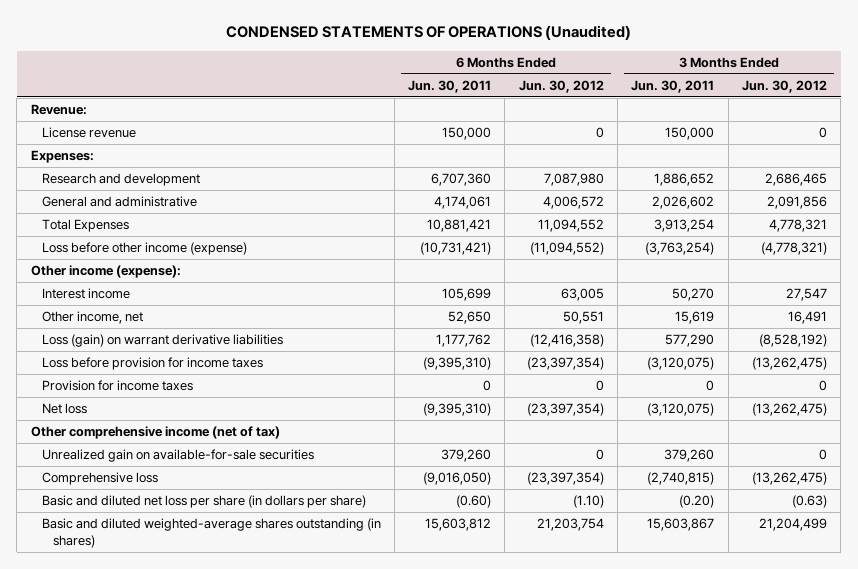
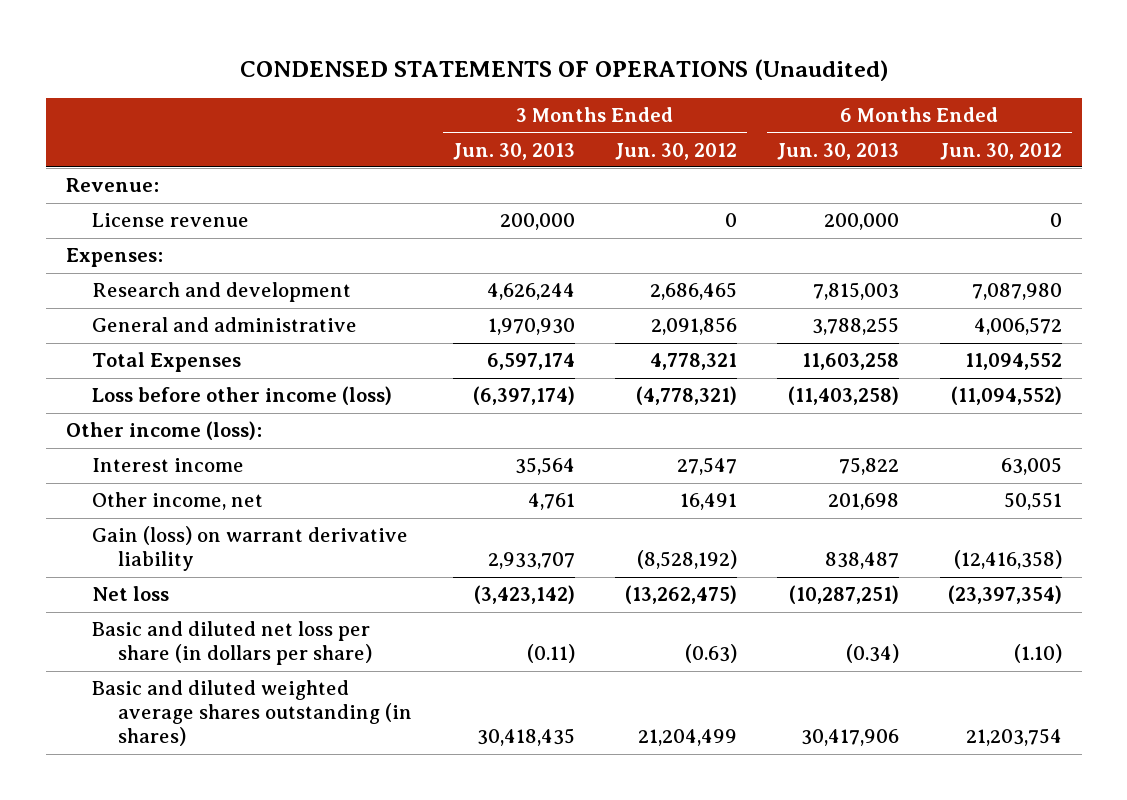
[408,79,492,93] Jun. 30, 2011 -> none
[631,79,715,93] Jun. 30, 2011 -> none
none -> [452,142,575,160] Jun. 30, 2013
none -> [777,142,900,160] Jun. 30, 2013
[41,242,247,256] Loss before other income (expense) -> [92,386,393,406] Loss before other income (loss)
[30,265,181,279] Other income (expense): -> [65,421,262,441] Other income (loss):
[41,357,263,371] Loss before provision for income taxes -> none
[41,380,193,392] Provision for income taxes -> none
[41,334,283,348] Loss (gain) on warrant derivative liabilities -> [92,526,409,572] Gain (loss) on warrant derivative liability
[30,426,280,440] Other comprehensive income (net of tax) -> none
[41,449,314,463] Unrealized gain on available-for-sale securities -> none
[41,472,158,486] Comprehensive loss -> none
[41,518,381,548] Basic and diluted weighted-average shares outstanding (in shares) -> [92,680,413,747] Basic and diluted weighted average shares outstanding (in shares)

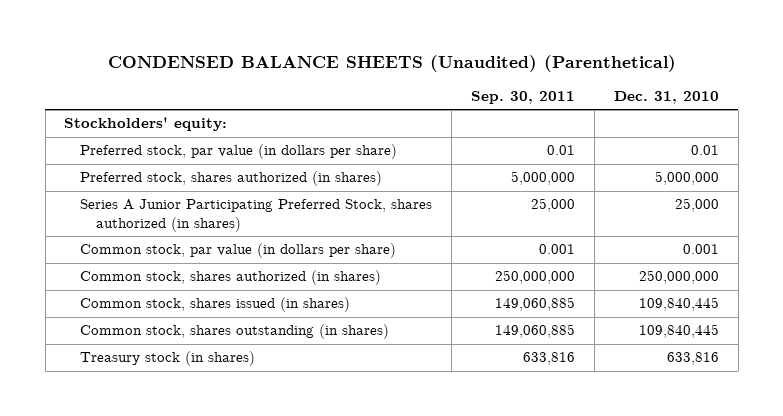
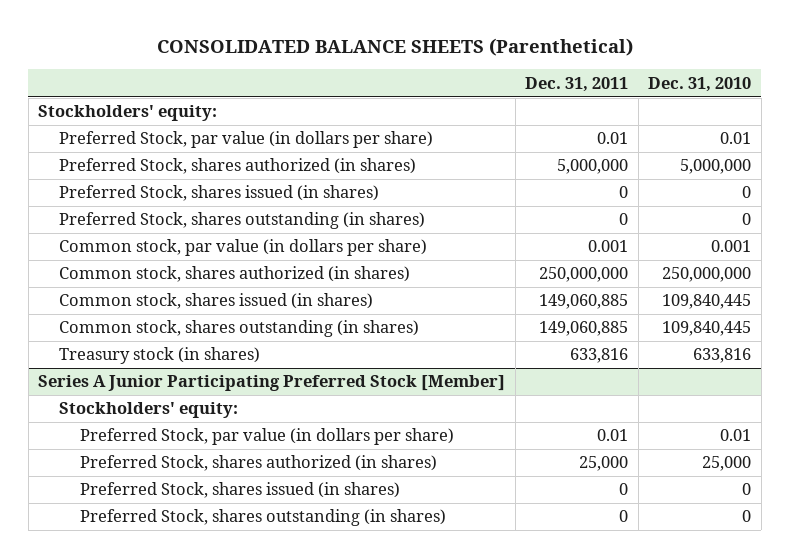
[107,54,676,72] CONDENSED BALANCE SHEETS (Unaudited) (Parenthetical) -> [156,38,633,57] CONSOLIDATED BALANCE SHEETS (Parenthetical)
[470,91,575,105] Sep. 30, 2011 -> none
none -> [525,76,629,92] Dec. 31, 2011
[80,199,433,232] Series A Junior Participating Preferred Stock, shares authorized (in shares) -> none
[80,144,398,160] Preferred stock, par value (in dollars per share) -> [59,131,434,149] Preferred Stock, par value (in dollars per share)
[80,171,383,187] Preferred stock, shares authorized (in shares) -> [59,158,417,175] Preferred Stock, shares authorized (in shares)
none -> [59,185,380,202] Preferred Stock, shares issued (in shares)
none -> [59,212,426,230] Preferred Stock, shares outstanding (in shares)
none -> [38,375,506,392] Series A Junior Participating Preferred Stock [Member]
none -> [59,402,239,419] Stockholders' equity:
none -> [80,428,455,446] Preferred Stock, par value (in dollars per share)
none -> [80,455,438,472] Preferred Stock, shares authorized (in shares)
none -> [80,482,401,499] Preferred Stock, shares issued (in shares)
none -> [80,509,447,527] Preferred Stock, shares outstanding (in shares)

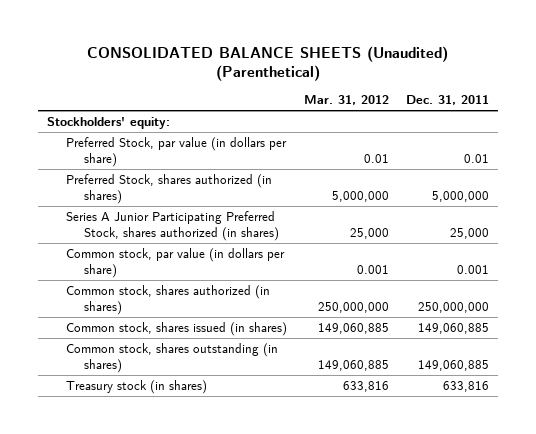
[156,38,633,57] CONSOLIDATED BALANCE SHEETS (Parenthetical) -> [87,45,449,82] CONSOLIDATED BALANCE SHEETS (Unaudited) (Parenthetical)
[648,76,752,92] Dec. 31, 2010 -> none
none -> [303,95,389,106] Mar. 31, 2012
[59,185,380,202] Preferred Stock, shares issued (in shares) -> none
[59,212,426,230] Preferred Stock, shares outstanding (in shares) -> none
none -> [65,210,280,241] Series A Junior Participating Preferred Stock, shares authorized (in shares)
[38,375,506,392] Series A Junior Participating Preferred Stock [Member] -> none
[59,402,239,419] Stockholders' equity: -> none
[80,428,455,446] Preferred Stock, par value (in dollars per share) -> none
[80,455,438,472] Preferred Stock, shares authorized (in shares) -> none
[80,482,401,499] Preferred Stock, shares issued (in shares) -> none
[80,509,447,527] Preferred Stock, shares outstanding (in shares) -> none

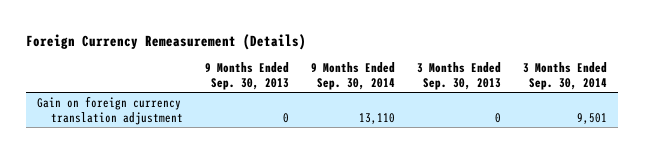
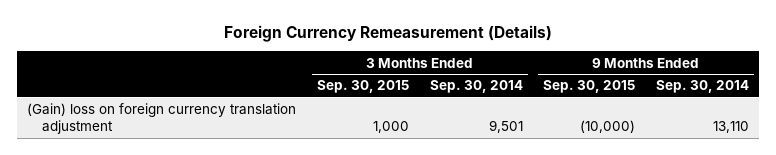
[204,62,289,91] 9 Months Ended Sep. 30, 2013 -> none
[417,62,502,91] 3 Months Ended Sep. 30, 2013 -> none
none -> [316,80,409,94] Sep. 30, 2015
none -> [543,80,636,94] Sep. 30, 2015
[37,95,183,125] Gain on foreign currency translation adjustment -> [27,103,297,135] (Gain) loss on foreign currency translation adjustment

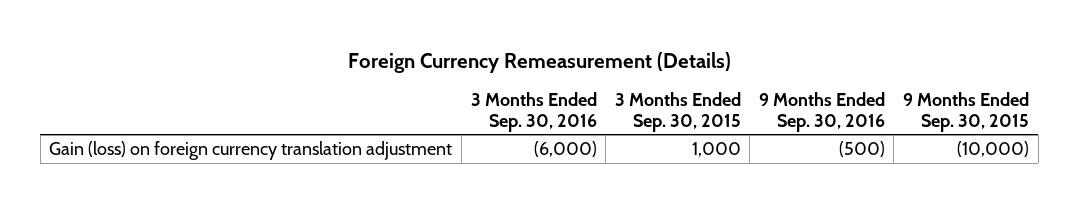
[429,80,523,94] Sep. 30, 2014 -> none
[655,80,749,94] Sep. 30, 2014 -> none
none -> [470,91,597,132] 3 Months Ended Sep. 30, 2016
none -> [758,91,885,132] 9 Months Ended Sep. 30, 2016
[27,103,297,135] (Gain) loss on foreign currency translation adjustment -> [49,141,453,161] Gain (loss) on foreign currency translation adjustment

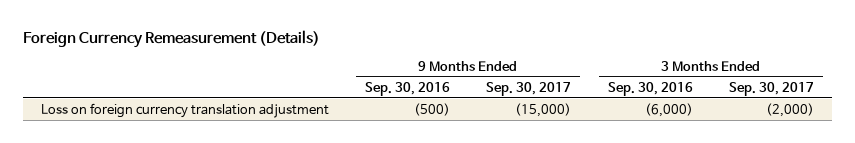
[614,91,741,132] 3 Months Ended Sep. 30, 2015 -> none
[903,91,1030,132] 9 Months Ended Sep. 30, 2015 -> none
none -> [486,81,572,96] Sep. 30, 2017
none -> [728,81,814,96] Sep. 30, 2017
[49,141,453,161] Gain (loss) on foreign currency translation adjustment -> [41,103,330,119] Loss on foreign currency translation adjustment

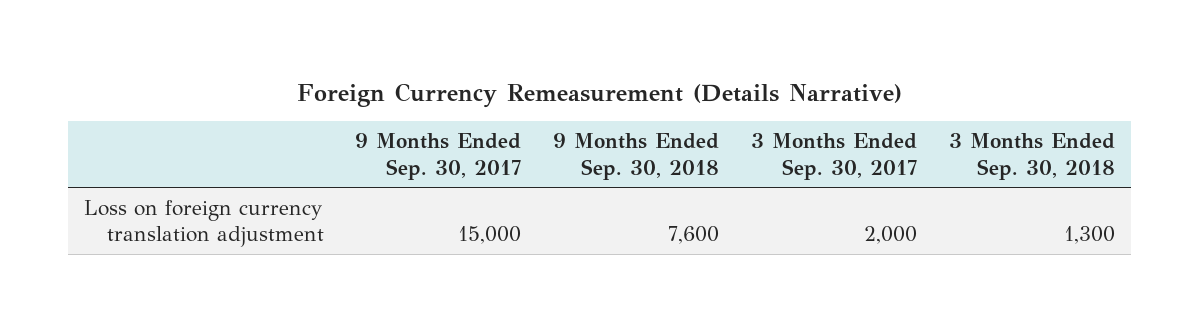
[23,30,321,49] Foreign Currency Remeasurement (Details) -> [296,82,902,108] Foreign Currency Remeasurement (Details Narrative)
[365,81,451,96] Sep. 30, 2016 -> none
[607,81,693,96] Sep. 30, 2016 -> none
none -> [553,133,720,180] 9 Months Ended Sep. 30, 2018
none -> [949,133,1116,180] 3 Months Ended Sep. 30, 2018
[515,103,572,118] (15,000) -> [458,226,522,245] 15,000
[765,103,814,118] (2,000) -> [864,226,918,245] 2,000

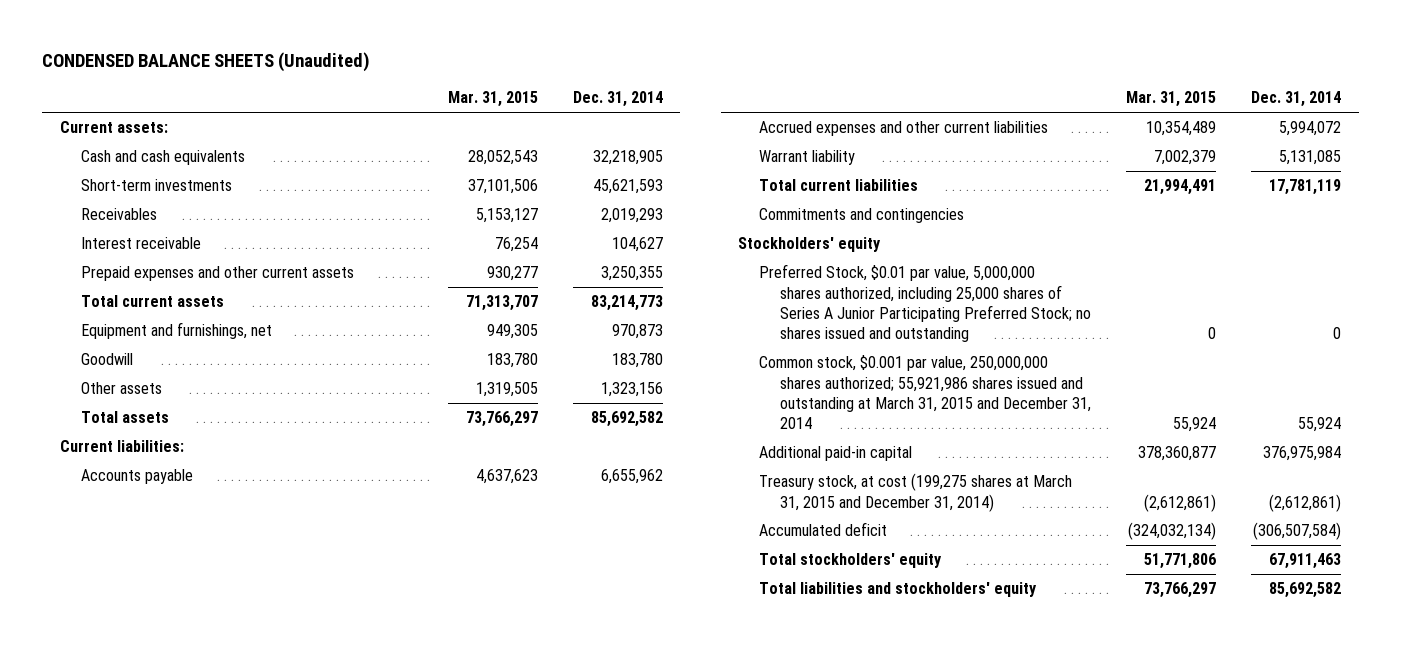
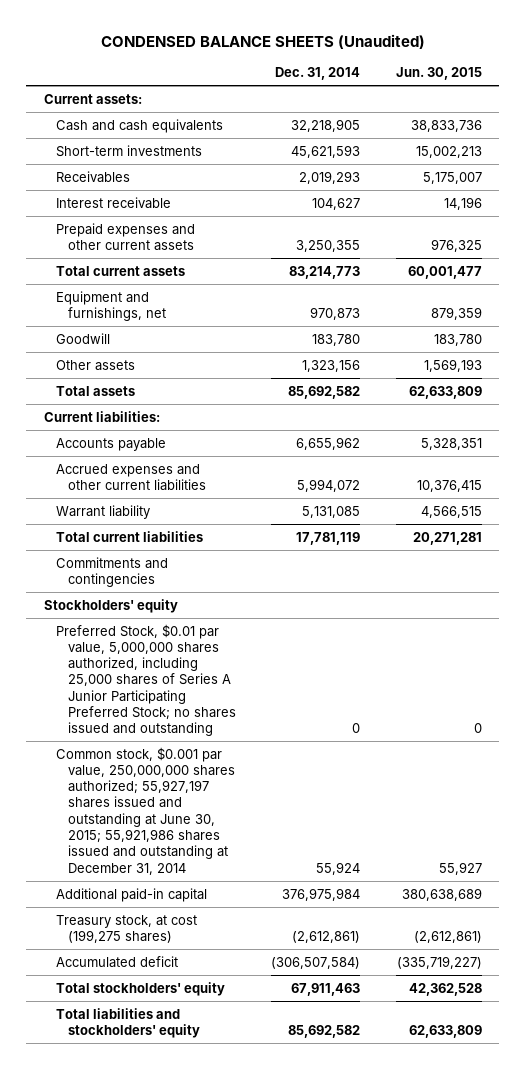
[447,91,538,108] Mar. 31, 2015 -> none
none -> [395,67,482,81] Jun. 30, 2015
[759,355,1092,430] Common stock, $0.001 par value, 250,000,000 shares authorized; 55,921,986 shares issued and outstanding at March 31, 2015 and December 31, 2014 -> [55,746,235,875] Common stock, $0.001 par value, 250,000,000 shares authorized; 55,927,197 shares issued and outstanding at June 30, 2015; 55,921,986 shares issued and outstanding at December 31, 2014
[759,473,1073,512] Treasury stock, at cost (199,275 shares at March 31, 2015 and December 31, 2014) -> [55,914,197,943] Treasury stock, at cost (199,275 shares)

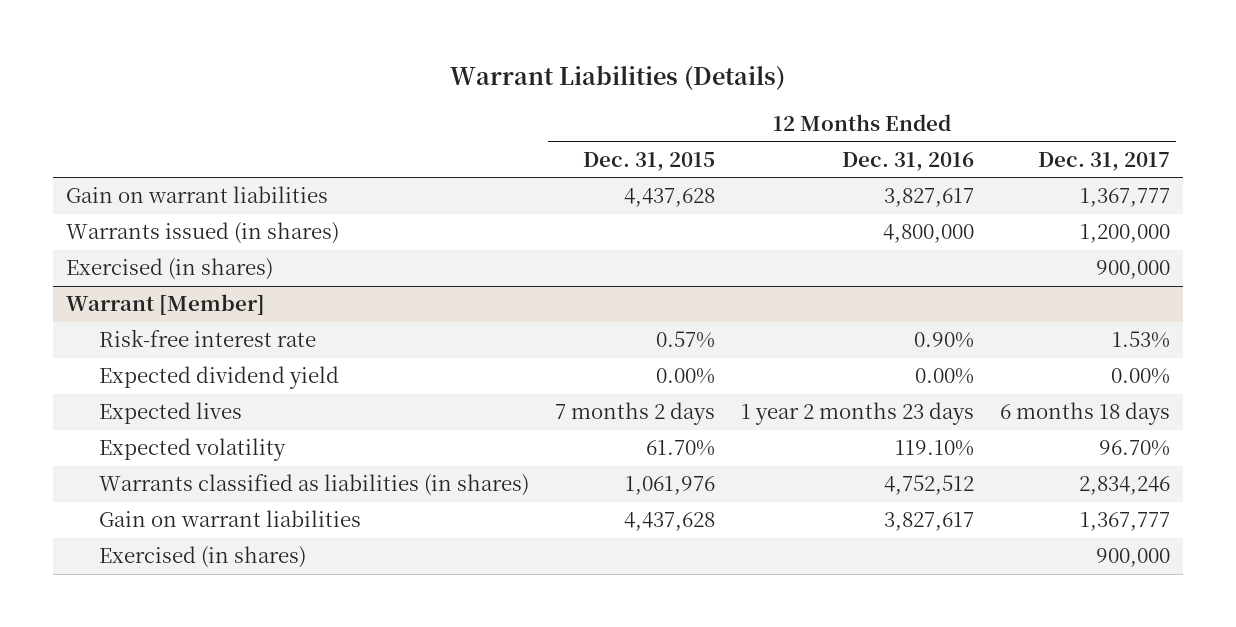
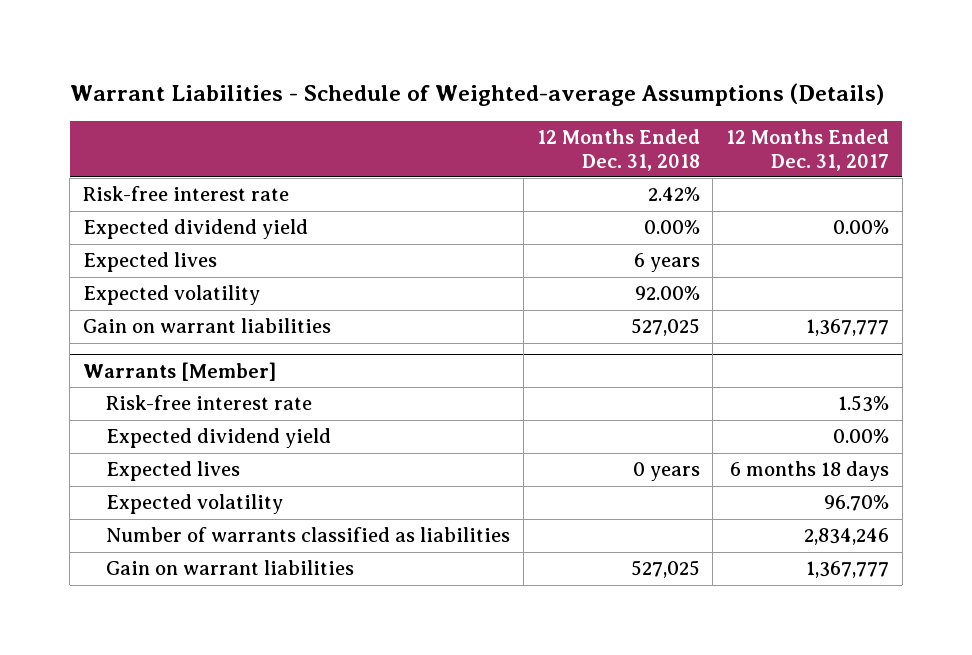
[450,65,786,91] Warrant Liabilities (Details) -> [69,82,884,106] Warrant Liabilities - Schedule of Weighted-average Assumptions (Details)
[582,151,715,171] Dec. 31, 2015 -> none
[841,151,974,171] Dec. 31, 2016 -> none
none -> [536,128,700,171] 12 Months Ended Dec. 31, 2018
none -> [82,186,289,202] Risk-free interest rate
none -> [82,219,308,240] Expected dividend yield
none -> [82,252,217,273] Expected lives
none -> [82,285,260,306] Expected volatility
[66,222,340,245] Warrants issued (in shares) -> none
[66,258,274,281] Exercised (in shares) -> none
[66,294,266,316] Warrant [Member] -> [82,361,276,381] Warrants [Member]
[98,474,529,497] Warrants classified as liabilities (in shares) -> [106,527,511,543] Number of warrants classified as liabilities
[98,546,306,569] Exercised (in shares) -> none

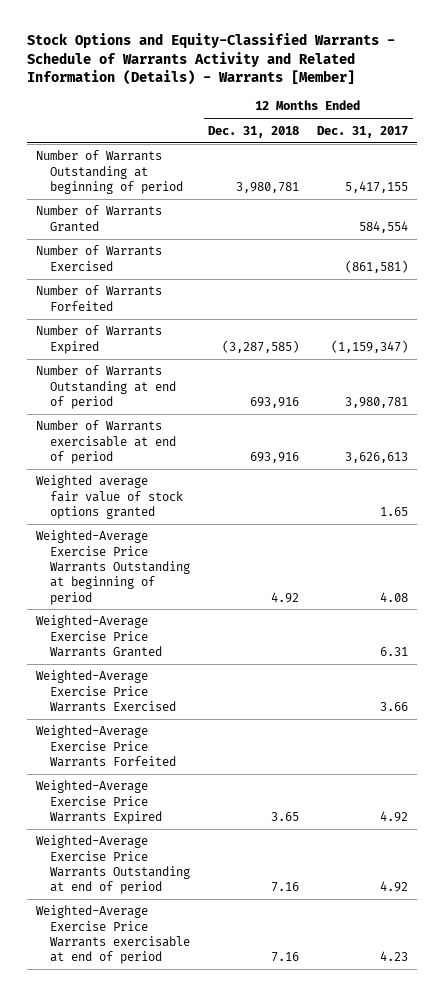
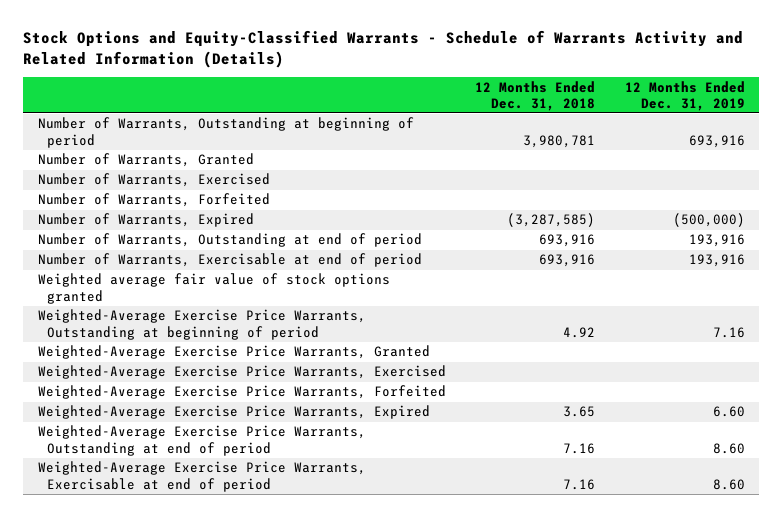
[26,33,395,86] Stock Options and Equity-Classified Warrants - Schedule of Warrants Activity and Related Information (Details) - Warrants [Member] -> [22,30,743,68] Stock Options and Equity-Classified Warrants - Schedule of Warrants Activity and Related Information (Details)
[317,125,409,138] Dec. 31, 2017 -> none
none -> [624,80,745,111] 12 Months Ended Dec. 31, 2019
[35,150,184,194] Number of Warrants Outstanding at beginning of period -> [37,117,414,148] Number of Warrants, Outstanding at beginning of period
[35,205,162,232] Number of Warrants Granted -> [37,153,254,168] Number of Warrants, Granted
[35,245,162,271] Number of Warrants Exercised -> [37,173,270,188] Number of Warrants, Exercised
[35,285,162,311] Number of Warrants Forfeited -> [37,193,270,208] Number of Warrants, Forfeited
[35,325,162,354] Number of Warrants Expired -> [37,213,254,228] Number of Warrants, Expired
[35,365,177,409] Number of Warrants Outstanding at end of period -> [37,233,422,248] Number of Warrants, Outstanding at end of period
[35,420,177,464] Number of Warrants exercisable at end of period -> [37,253,422,268] Number of Warrants, Exercisable at end of period
[35,530,191,605] Weighted-Average Exercise Price Warrants Outstanding at beginning of period -> [37,309,366,340] Weighted-Average Exercise Price Warrants, Outstanding at beginning of period
[35,615,163,657] Weighted-Average Exercise Price Warrants Granted -> [37,345,430,360] Weighted-Average Exercise Price Warrants, Granted
[35,670,177,712] Weighted-Average Exercise Price Warrants Exercised -> [37,365,446,380] Weighted-Average Exercise Price Warrants, Exercised
[35,725,177,767] Weighted-Average Exercise Price Warrants Forfeited -> [37,385,446,400] Weighted-Average Exercise Price Warrants, Forfeited
[35,780,163,824] Weighted-Average Exercise Price Warrants Expired -> [37,405,430,420] Weighted-Average Exercise Price Warrants, Expired
[35,835,191,895] Weighted-Average Exercise Price Warrants Outstanding at end of period -> [37,425,366,456] Weighted-Average Exercise Price Warrants, Outstanding at end of period
[35,905,191,965] Weighted-Average Exercise Price Warrants exercisable at end of period -> [37,461,366,492] Weighted-Average Exercise Price Warrants, Exercisable at end of period

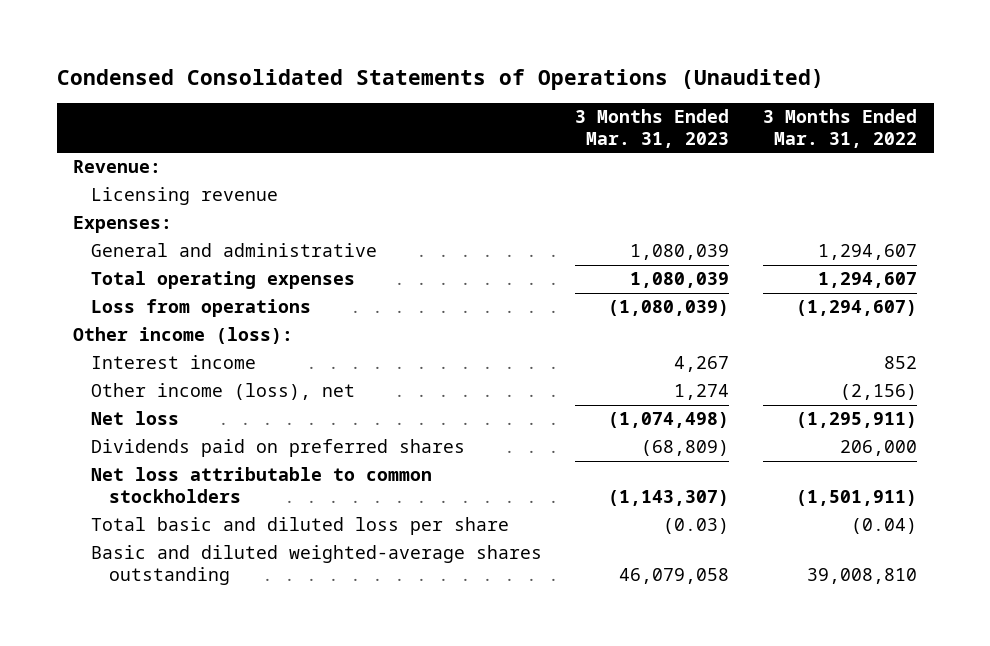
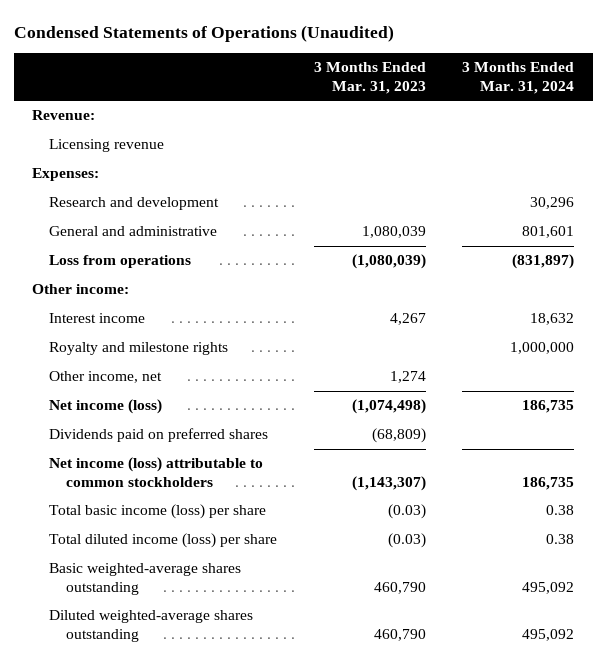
[56,68,824,90] Condensed Consolidated Statements of Operations (Unaudited) -> [13,24,394,42] Condensed Statements of Operations (Unaudited)
[762,109,917,149] 3 Months Ended Mar. 31, 2022 -> none
none -> [462,62,575,94] 3 Months Ended Mar. 31, 2024
none -> [48,197,219,211] Research and development
[91,271,356,290] Total operating expenses -> none
[73,327,294,345] Other income (loss): -> [32,284,130,295] Other income:
none -> [48,342,228,356] Royalty and milestone rights
[91,383,356,401] Other income (loss), net -> [48,371,162,384] Other income, net
[91,411,180,426] Net loss -> [48,399,162,415] Net income (loss)
[91,467,433,504] Net loss attributable to common stockholders -> [48,457,263,487] Net income (loss) attributable to common stockholders
[91,517,510,536] Total basic and diluted loss per share -> [48,504,266,520] Total basic income (loss) per share
none -> [48,533,277,549] Total diluted income (loss) per share
[91,545,543,586] Basic and diluted weighted-average shares outstanding -> [48,563,241,595] Basic weighted-average shares outstanding
[619,568,730,585] 46,079,058 -> [373,581,426,594] 460,790
none -> [48,610,253,642] Diluted weighted-average shares outstanding

